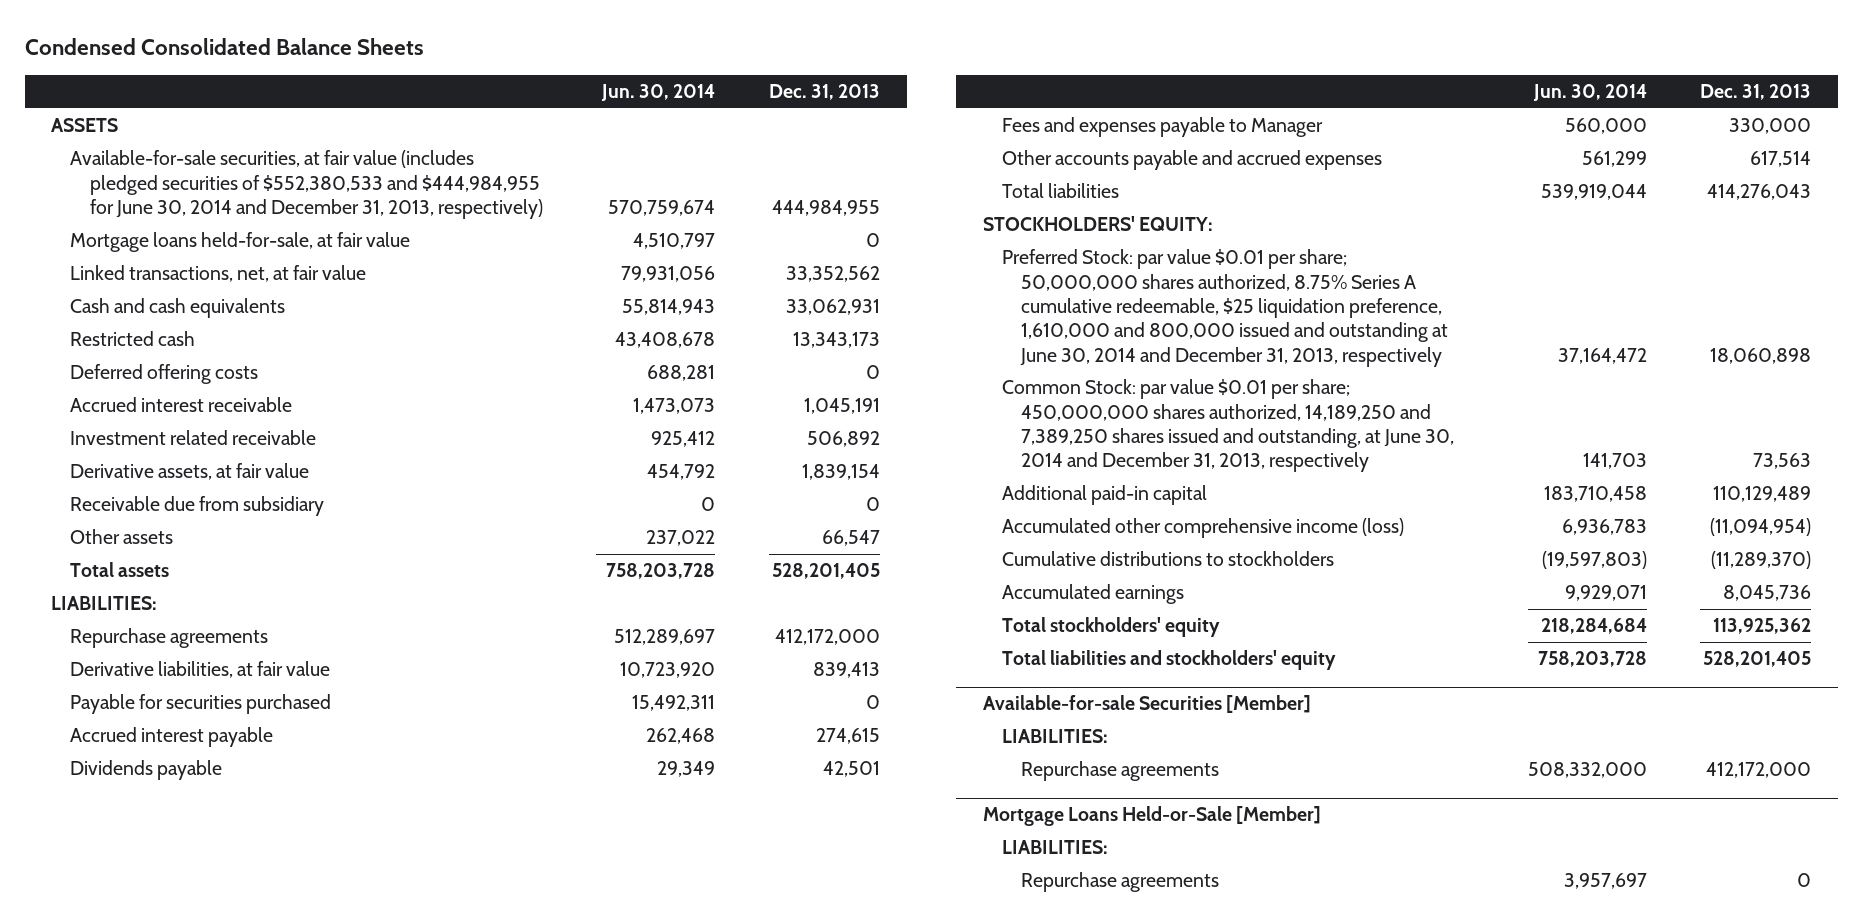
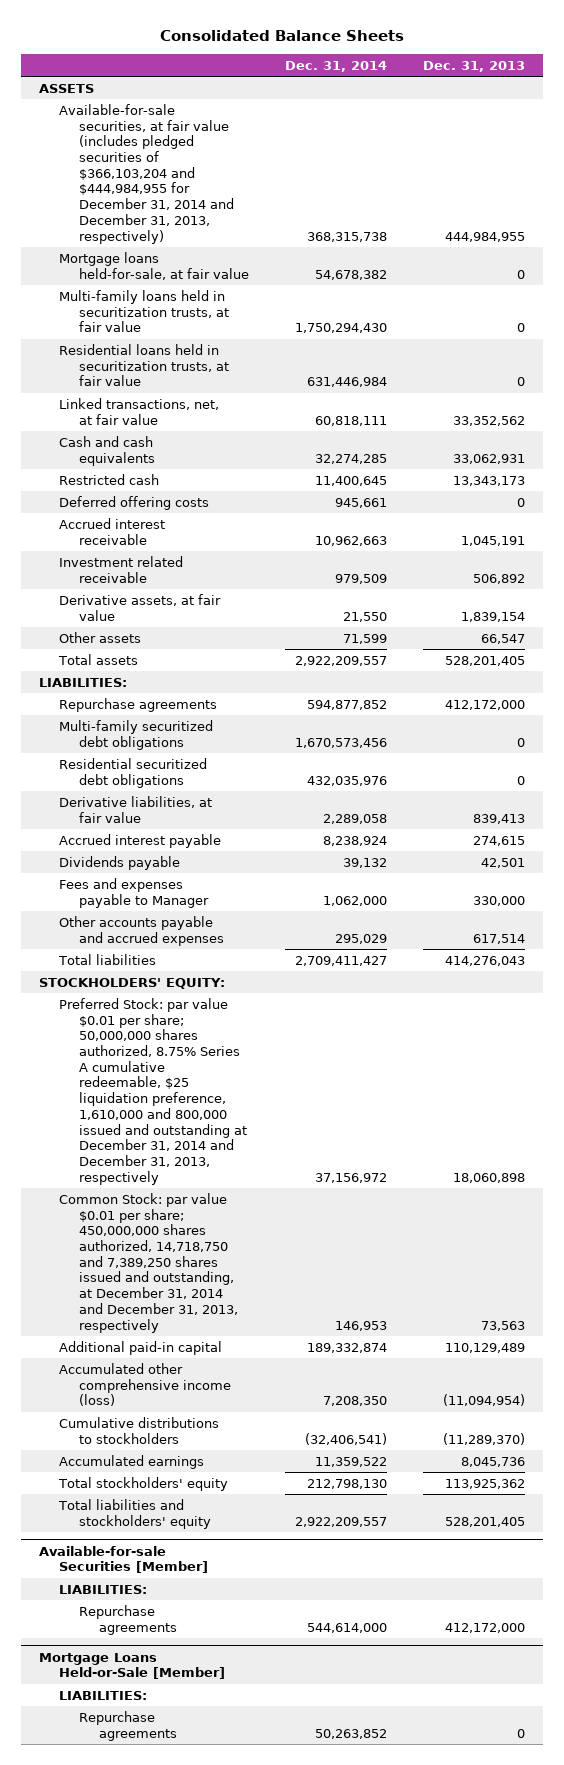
[24,38,424,56] Condensed Consolidated Balance Sheets -> [159,30,404,42] Consolidated Balance Sheets
[601,84,716,102] Jun. 30, 2014 -> none
none -> [284,60,387,72] Dec. 31, 2014
[70,150,543,220] Available-for-sale securities, at fair value (includes pledged securities of $552,380,533 and $444,984,955 for June 30, 2014 and December 31, 2013, respectively) -> [58,103,234,244] Available-for-sale securities, at fair value (includes pledged securities of $366,103,204 and $444,984,955 for December 31, 2014 and December 31, 2013, respectively)
none -> [58,289,229,333] Multi-family loans held in securitization trusts, at fair value
none -> [58,343,229,387] Residential loans held in securitization trusts, at fair value
[70,496,325,517] Receivable due from subsidiary -> none
none -> [58,719,213,750] Multi-family securitized debt obligations
none -> [58,757,207,788] Residential securitized debt obligations
[70,694,332,715] Payable for securities purchased -> none
[1001,249,1448,367] Preferred Stock: par value $0.01 per share; 50,000,000 shares authorized, 8.75% Series A cumulative redeemable, $25 liquidation preference, 1,610,000 and 800,000 issued and outstanding at June 30, 2014 and December 31, 2013, respectively -> [58,997,247,1185] Preferred Stock: par value $0.01 per share; 50,000,000 shares authorized, 8.75% Series A cumulative redeemable, $25 liquidation preference, 1,610,000 and 800,000 issued and outstanding at December 31, 2014 and December 31, 2013, respectively
[1001,379,1454,473] Common Stock: par value $0.01 per share; 450,000,000 shares authorized, 14,189,250 and 7,389,250 shares issued and outstanding, at June 30, 2014 and December 31, 2013, respectively -> [58,1192,238,1333] Common Stock: par value $0.01 per share; 450,000,000 shares authorized, 14,718,750 and 7,389,250 shares issued and outstanding, at December 31, 2014 and December 31, 2013, respectively

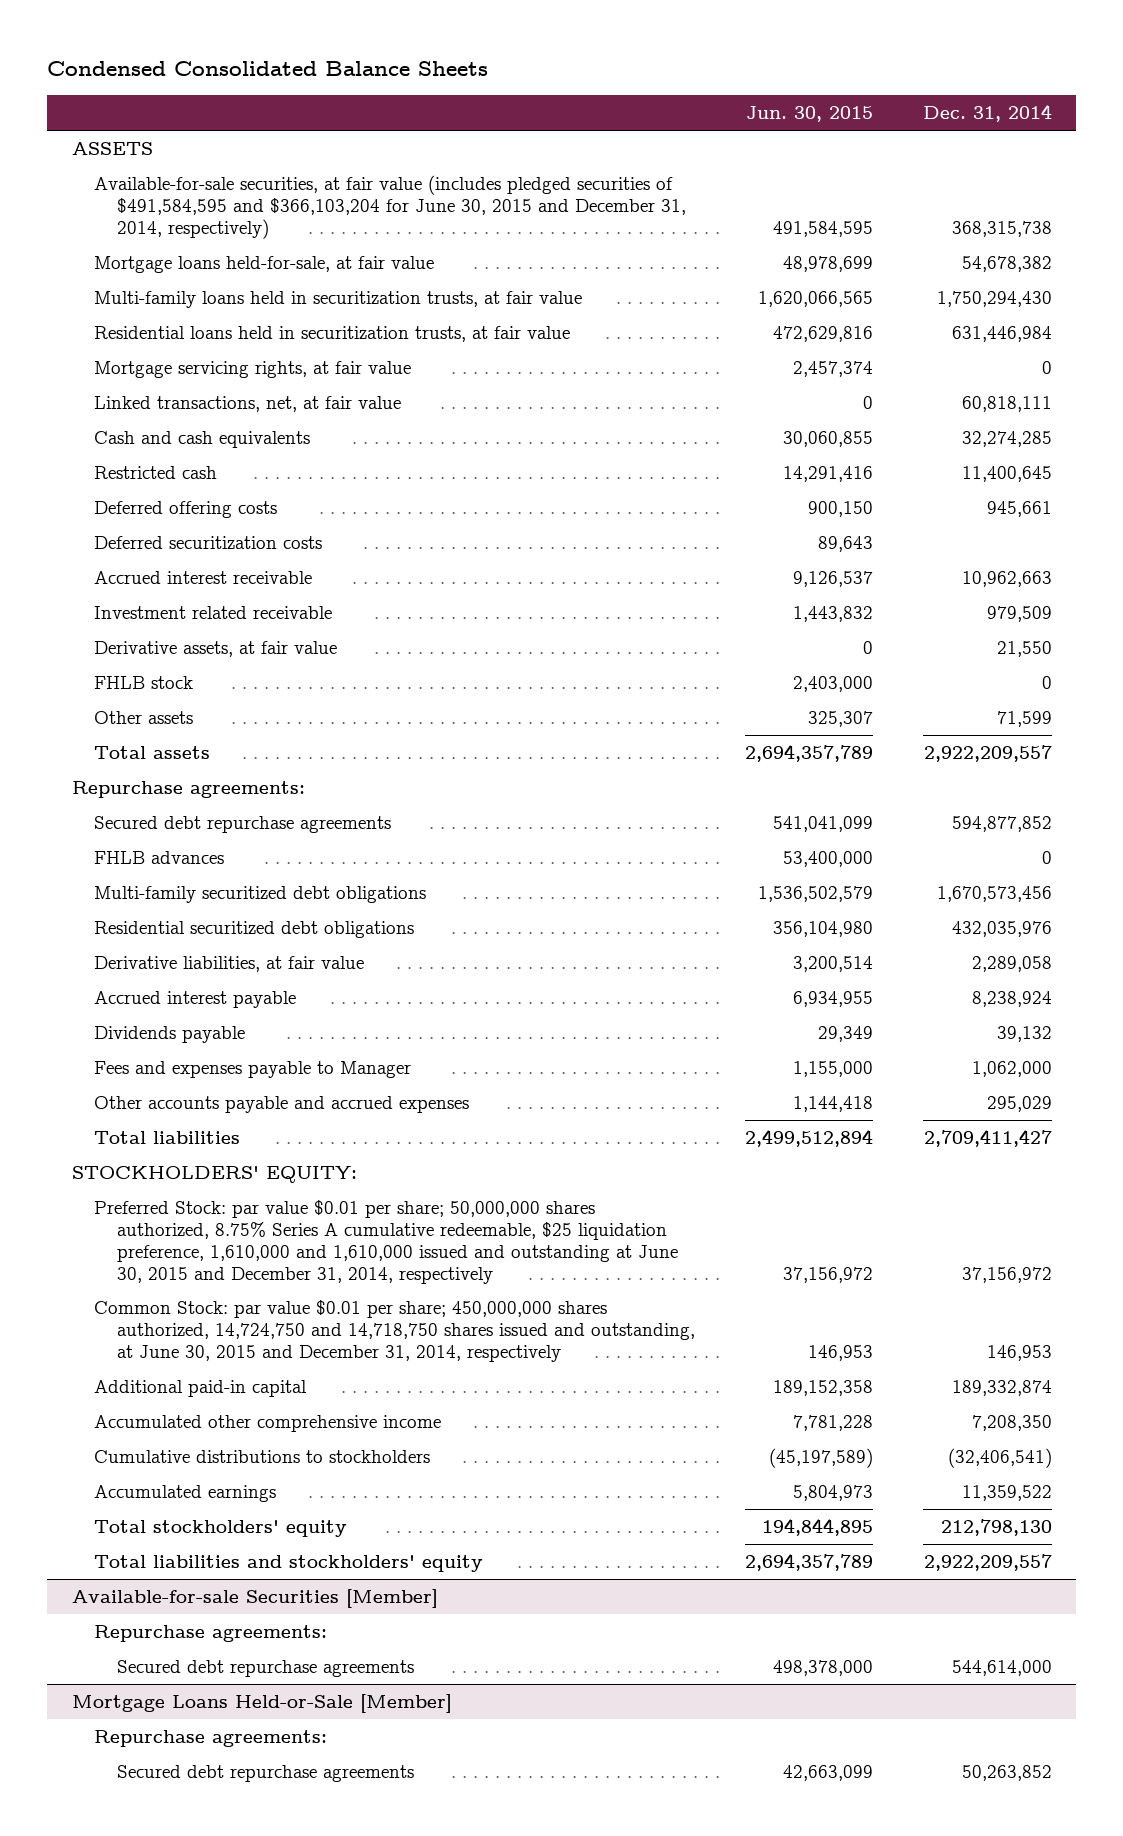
[159,30,404,42] Consolidated Balance Sheets -> [47,61,489,77] Condensed Consolidated Balance Sheets
[422,60,525,72] Dec. 31, 2013 -> none
none -> [745,106,873,123] Jun. 30, 2015
[58,103,234,244] Available-for-sale securities, at fair value (includes pledged securities of $366,103,204 and $444,984,955 for December 31, 2014 and December 31, 2013, respectively) -> [94,174,686,239] Available-for-sale securities, at fair value (includes pledged securities of $491,584,595 and $366,103,204 for June 30, 2015 and December 31, 2014, respectively)
none -> [94,360,412,378] Mortgage servicing rights, at fair value
none -> [94,535,323,549] Deferred securitization costs
none -> [94,675,194,689] FHLB stock
[39,677,128,687] LIABILITIES: -> none
none -> [71,780,305,798] Repurchase agreements:
[58,697,217,712] Repurchase agreements -> [94,815,392,833] Secured debt repurchase agreements
none -> [94,850,225,864] FHLB advances
[58,997,247,1185] Preferred Stock: par value $0.01 per share; 50,000,000 shares authorized, 8.75% Series A cumulative redeemable, $25 liquidation preference, 1,610,000 and 800,000 issued and outstanding at December 31, 2014 and December 31, 2013, respectively -> [94,1199,678,1284] Preferred Stock: par value $0.01 per share; 50,000,000 shares authorized, 8.75% Series A cumulative redeemable, $25 liquidation preference, 1,610,000 and 1,610,000 issued and outstanding at June 30, 2015 and December 31, 2014, respectively
[58,1192,238,1333] Common Stock: par value $0.01 per share; 450,000,000 shares authorized, 14,718,750 and 7,389,250 shares issued and outstanding, at December 31, 2014 and December 31, 2013, respectively -> [94,1299,695,1362] Common Stock: par value $0.01 per share; 450,000,000 shares authorized, 14,724,750 and 14,718,750 shares issued and outstanding, at June 30, 2015 and December 31, 2014, respectively
[58,1362,231,1407] Accumulated other comprehensive income (loss) -> [94,1414,442,1432] Accumulated other comprehensive income
[58,1584,147,1594] LIABILITIES: -> none
none -> [94,1624,328,1642] Repurchase agreements:
[78,1604,177,1635] Repurchase agreements -> [116,1659,414,1677] Secured debt repurchase agreements
[58,1690,147,1700] LIABILITIES: -> none
none -> [94,1729,328,1747] Repurchase agreements:
[78,1710,177,1741] Repurchase agreements -> [116,1764,414,1782] Secured debt repurchase agreements

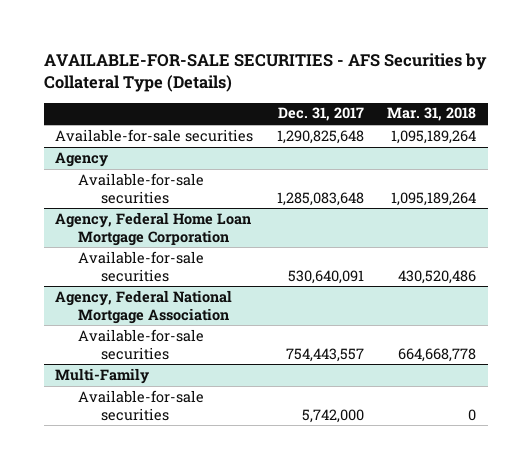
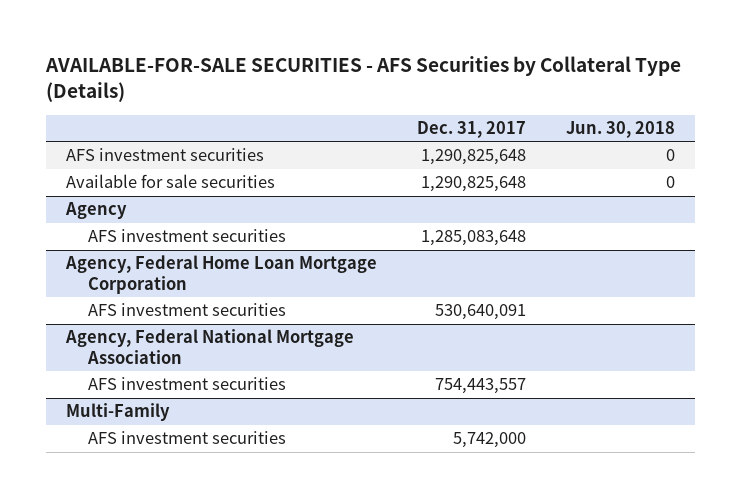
[387,107,477,122] Mar. 31, 2018 -> none
none -> [565,120,675,138] Jun. 30, 2018
[55,128,254,142] Available-for-sale securities -> [65,148,264,162] AFS investment securities
none -> [65,174,275,189] Available for sale securities
[78,172,205,204] Available-for-sale securities -> [88,229,287,243] AFS investment securities
[78,250,205,282] Available-for-sale securities -> [88,303,287,317] AFS investment securities
[78,328,205,360] Available-for-sale securities -> [88,377,287,391] AFS investment securities
[78,389,205,421] Available-for-sale securities -> [88,431,287,445] AFS investment securities

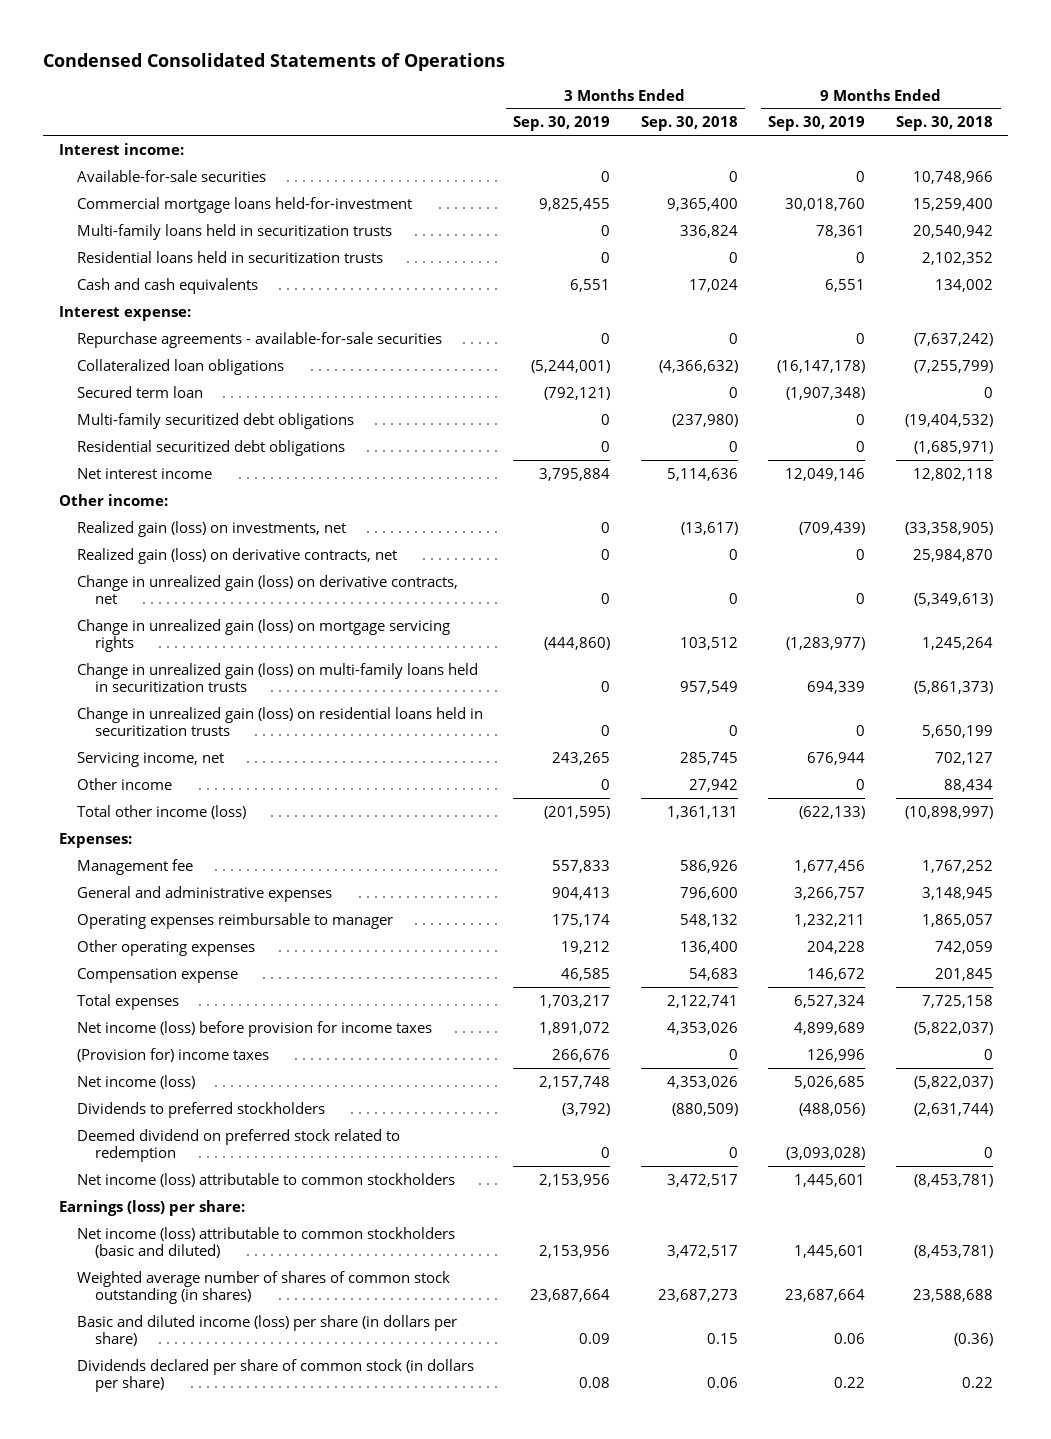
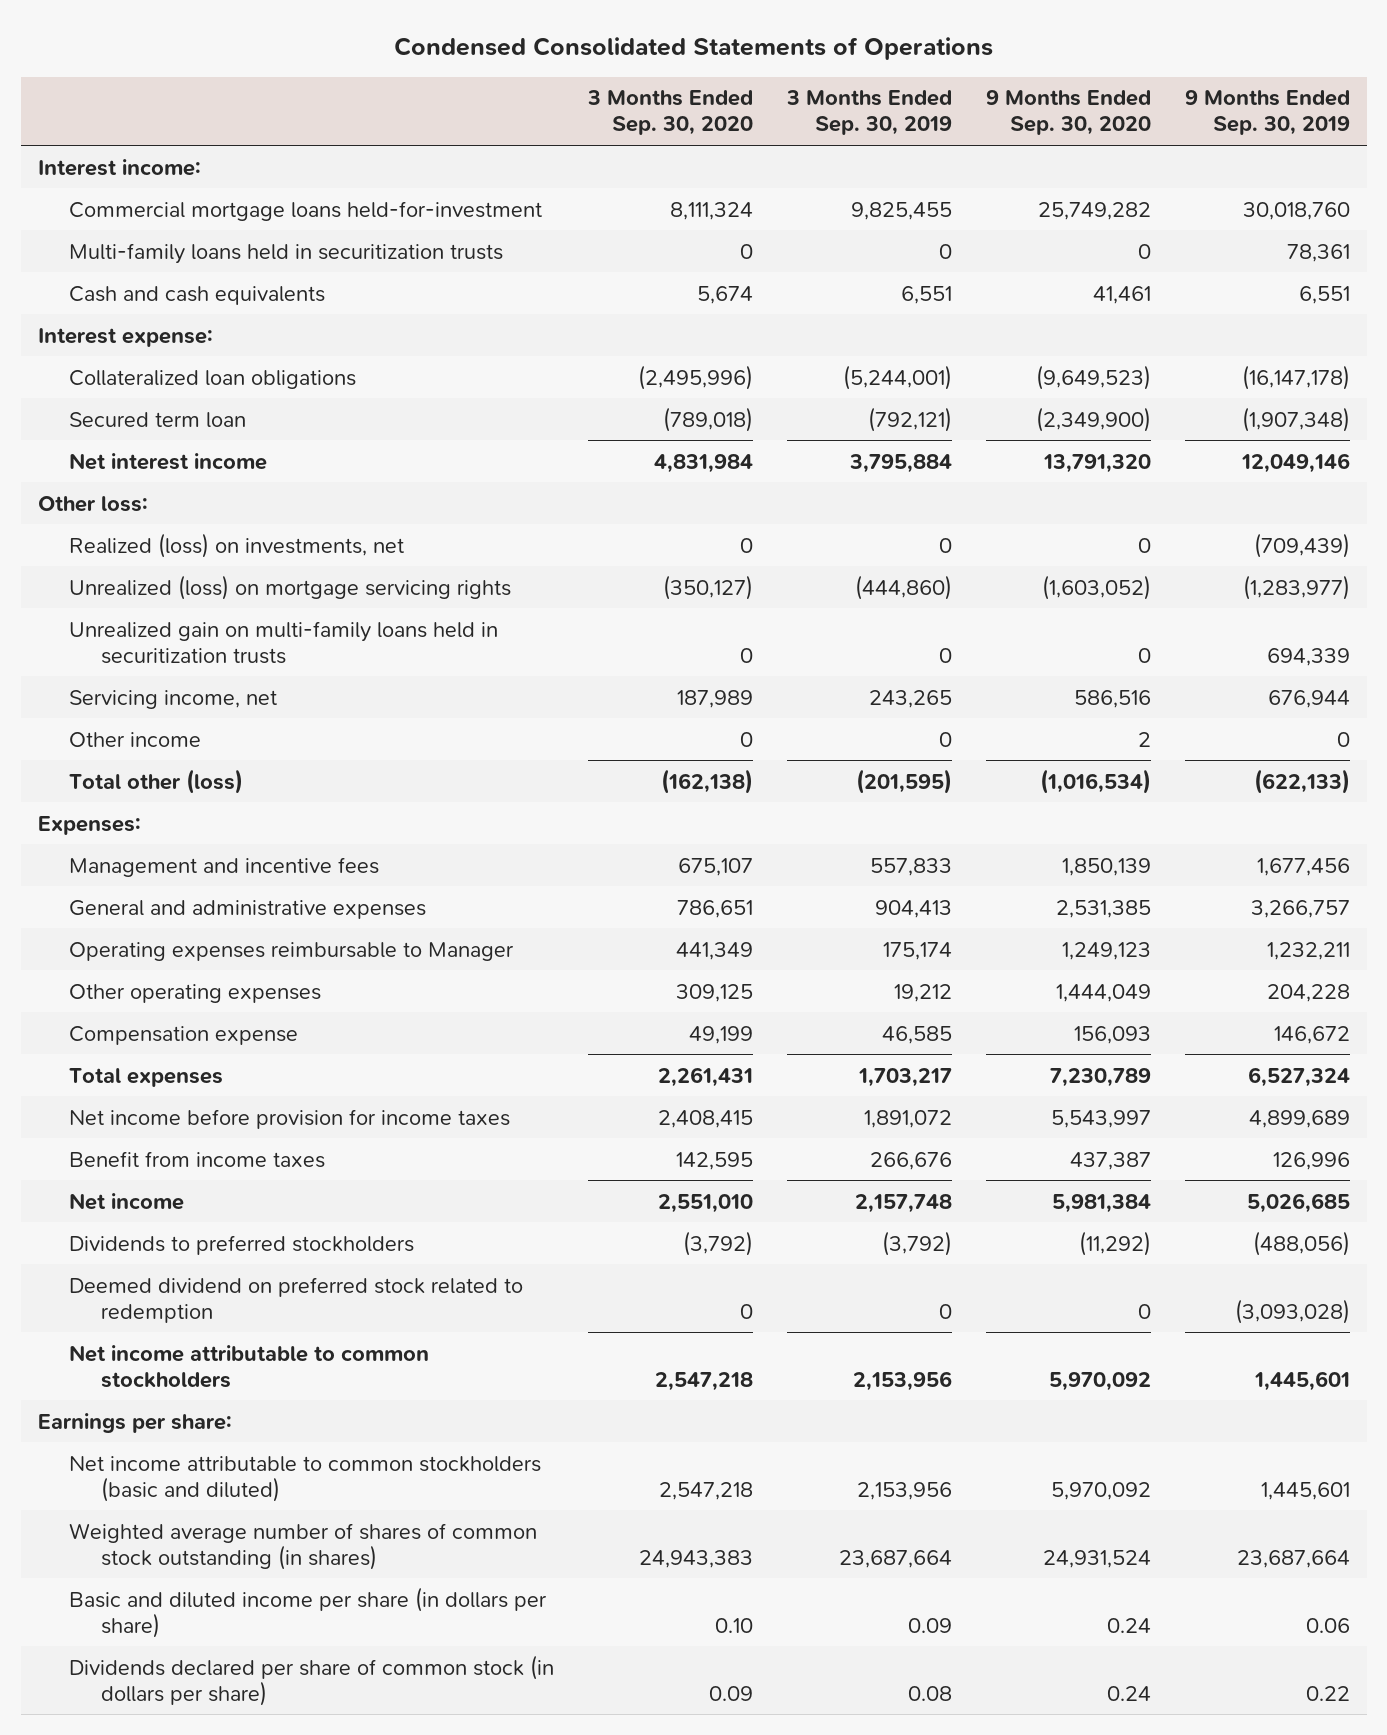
[640,116,738,132] Sep. 30, 2018 -> none
[895,116,993,132] Sep. 30, 2018 -> none
none -> [587,90,754,136] 3 Months Ended Sep. 30, 2020
none -> [985,90,1151,136] 9 Months Ended Sep. 30, 2020
[76,169,266,182] Available-for-sale securities -> none
[76,250,383,263] Residential loans held in securitization trusts -> none
[76,331,442,348] Repurchase agreements - available-for-sale securities -> none
[76,412,354,429] Multi-family securitized debt obligations -> none
[76,439,345,456] Residential securitized debt obligations -> none
[76,547,397,564] Realized gain (loss) on derivative contracts, net -> none
[76,574,458,605] Change in unrealized gain (loss) on derivative contracts, net -> none
[76,706,483,737] Change in unrealized gain (loss) on residential loans held in securitization trusts -> none
[58,493,168,506] Other income: -> [37,495,148,512] Other loss:
[76,520,346,537] Realized gain (loss) on investments, net -> [69,532,405,558] Realized (loss) on investments, net
[76,618,450,653] Change in unrealized gain (loss) on mortgage servicing rights -> [69,574,512,600] Unrealized (loss) on mortgage servicing rights
[76,662,478,693] Change in unrealized gain (loss) on multi-family loans held in securitization trusts -> [69,620,499,664] Unrealized gain on multi-family loans held in securitization trusts
[76,804,246,819] Total other income (loss) -> [69,768,244,794] Total other (loss)
[76,858,193,875] Management fee -> [69,856,380,877] Management and incentive fees
[76,912,393,929] Operating expenses reimbursable to manager -> [69,941,515,961] Operating expenses reimbursable to Manager
[76,1020,432,1037] Net income (loss) before provision for income taxes -> [69,1108,511,1129] Net income before provision for income taxes
[76,1047,269,1062] (Provision for) income taxes -> [69,1150,326,1168] Benefit from income taxes
[76,1074,195,1089] Net income (loss) -> [69,1192,185,1210] Net income
[76,1172,455,1187] Net income (loss) attributable to common stockholders -> [69,1344,430,1388] Net income attributable to common stockholders
[58,1199,245,1216] Earnings (loss) per share: -> [37,1412,232,1433] Earnings per share:
[76,1226,455,1259] Net income (loss) attributable to common stockholders (basic and diluted) -> [69,1455,542,1502] Net income attributable to common stockholders (basic and diluted)
[76,1314,457,1347] Basic and diluted income (loss) per share (in dollars per share) -> [69,1586,548,1638] Basic and diluted income per share (in dollars per share)

